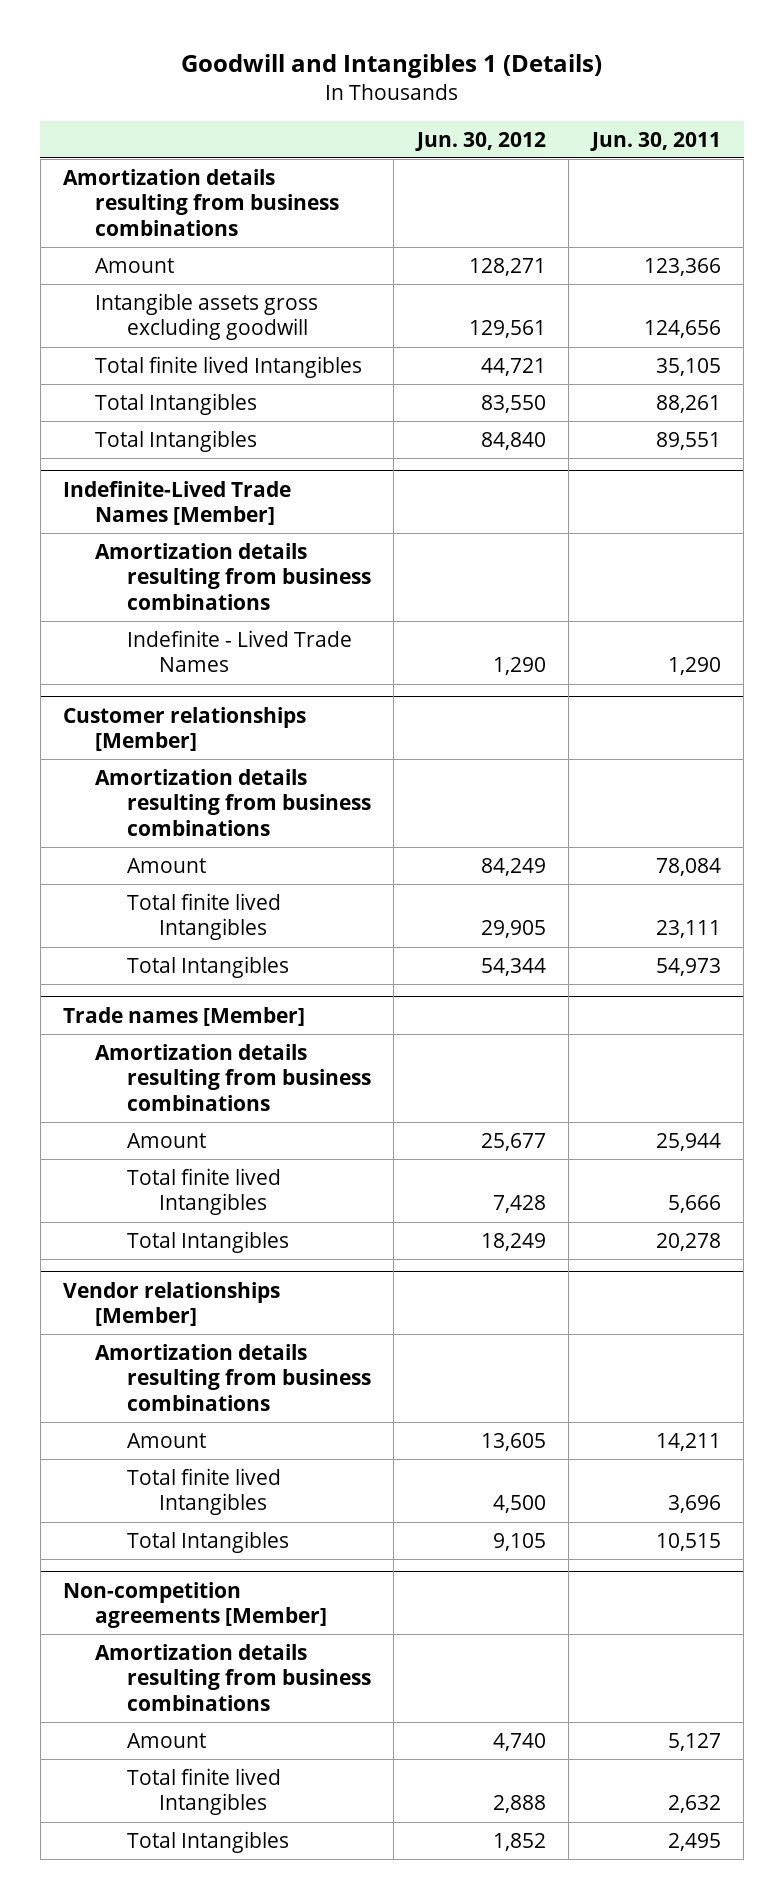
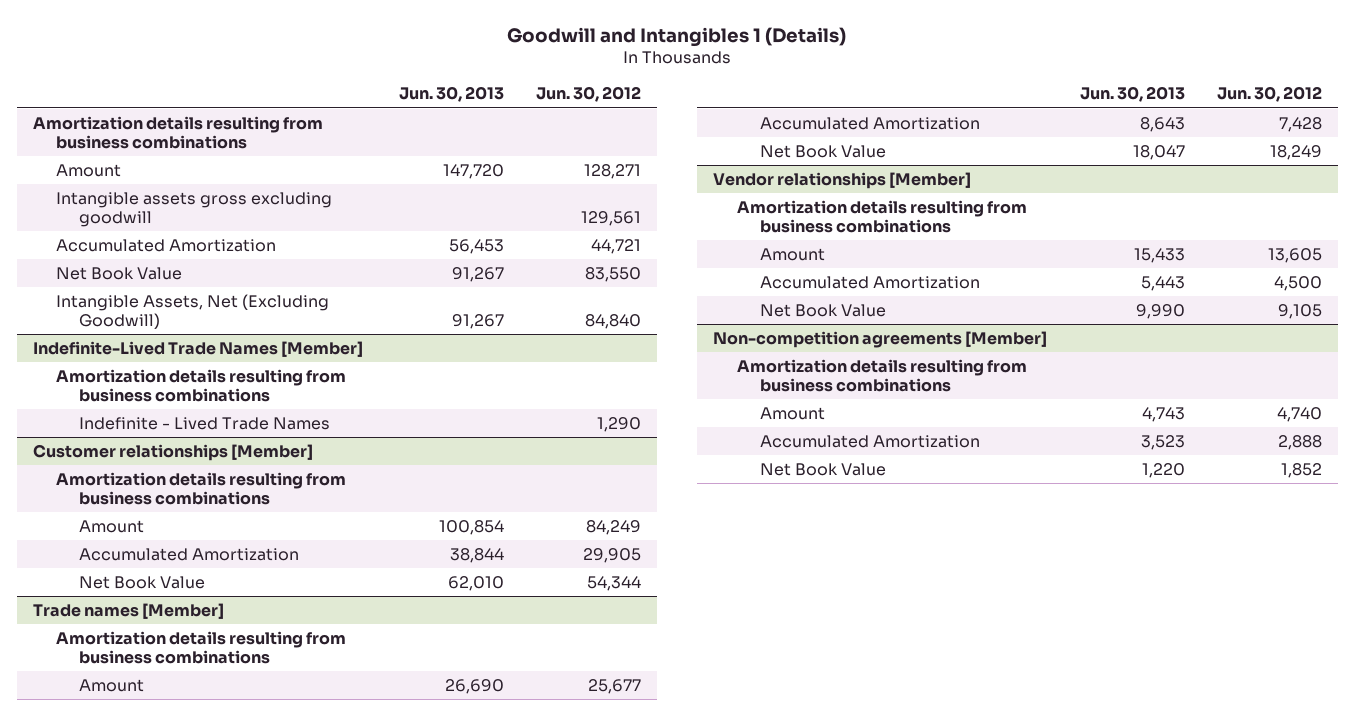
[589,131,721,151] Jun. 30, 2011 -> none
none -> [398,86,504,103] Jun. 30, 2013
[95,355,363,378] Total finite lived Intangibles -> [55,239,276,253] Accumulated Amortization
[95,392,258,415] Total Intangibles -> [55,267,182,281] Net Book Value
[95,429,258,452] Total Intangibles -> [55,294,329,329] Intangible Assets, Net (Excluding Goodwill)
[127,892,282,941] Total finite lived Intangibles -> [79,548,300,562] Accumulated Amortization
[127,955,290,978] Total Intangibles -> [79,576,206,590] Net Book Value
[127,1167,282,1216] Total finite lived Intangibles -> [759,117,980,131] Accumulated Amortization
[127,1230,290,1253] Total Intangibles -> [759,145,886,159] Net Book Value
[127,1467,282,1516] Total finite lived Intangibles -> [759,276,980,290] Accumulated Amortization
[127,1530,290,1553] Total Intangibles -> [759,304,886,318] Net Book Value
[127,1767,282,1816] Total finite lived Intangibles -> [759,435,980,449] Accumulated Amortization
[127,1830,290,1853] Total Intangibles -> [759,463,886,477] Net Book Value

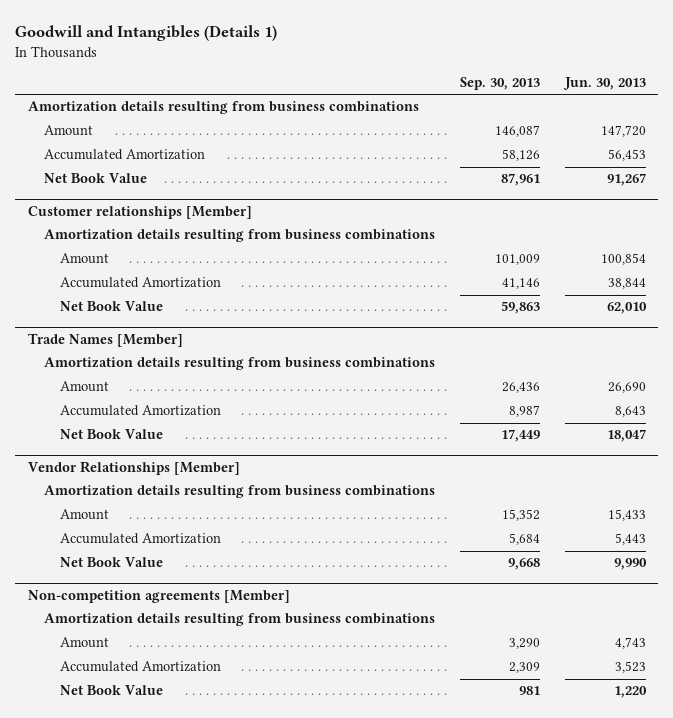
[507,26,847,47] Goodwill and Intangibles 1 (Details) -> [15,25,278,42] Goodwill and Intangibles (Details 1)
[536,86,642,103] Jun. 30, 2012 -> none
none -> [459,77,540,91] Sep. 30, 2013
[55,192,332,227] Intangible assets gross excluding goodwill -> none
[55,294,329,329] Intangible Assets, Net (Excluding Goodwill) -> none
[32,341,363,358] Indefinite-Lived Trade Names [Member] -> none
[55,369,346,402] Amortization details resulting from business combinations -> none
[79,417,331,431] Indefinite - Lived Trade Names -> none
[32,603,224,620] Trade names [Member] -> [27,332,183,347] Trade Names [Member]
[713,172,972,190] Vendor relationships [Member] -> [27,460,240,475] Vendor Relationships [Member]

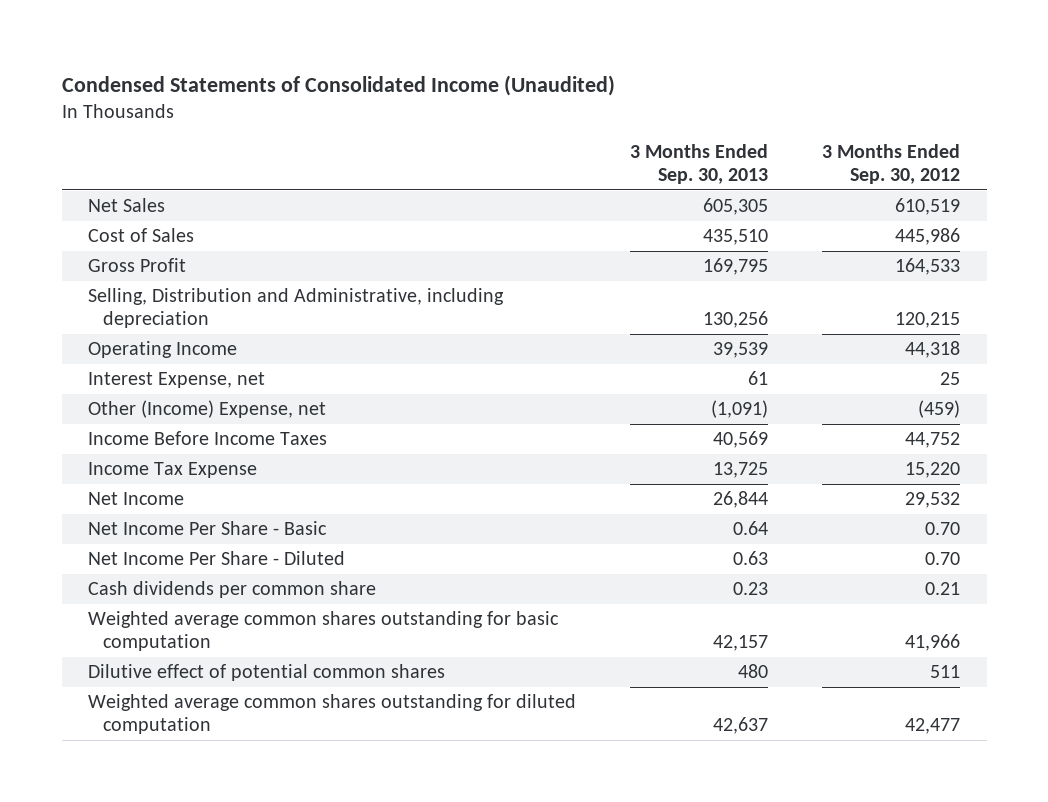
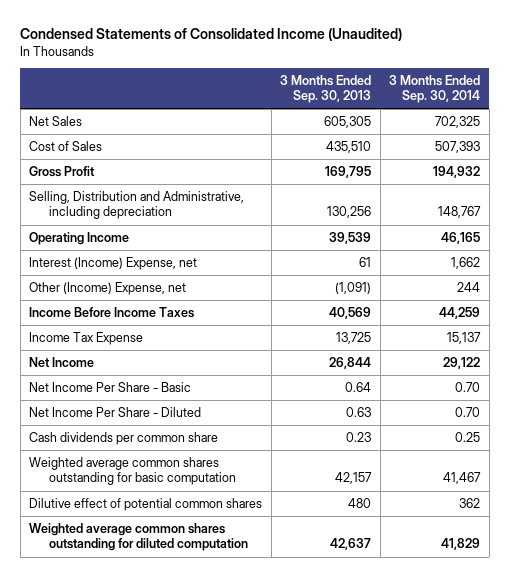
[821,144,960,185] 3 Months Ended Sep. 30, 2012 -> none
none -> [389,74,481,104] 3 Months Ended Sep. 30, 2014
[88,372,266,389] Interest Expense, net -> [29,257,198,271] Interest (Income) Expense, net

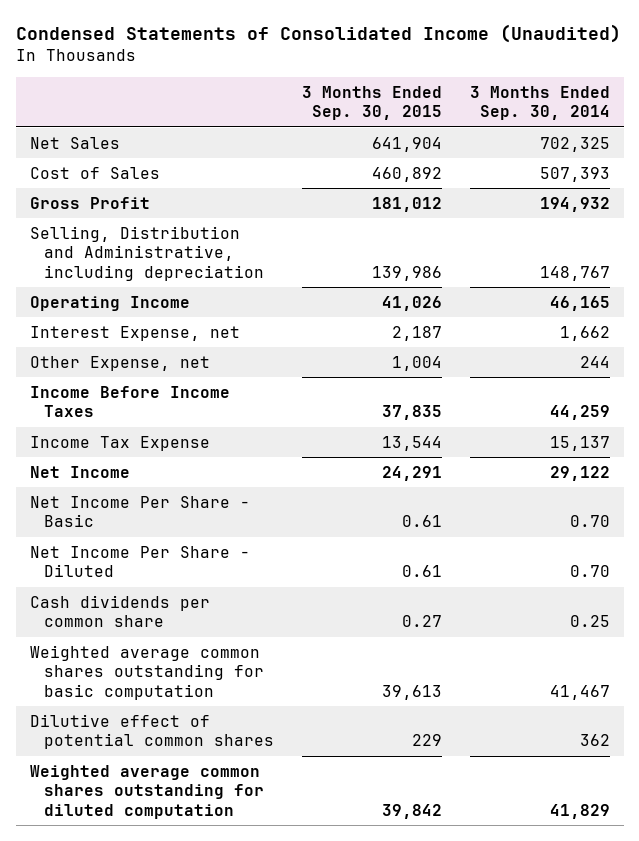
[280,74,372,104] 3 Months Ended Sep. 30, 2013 -> none
none -> [301,85,442,120] 3 Months Ended Sep. 30, 2015
[29,257,198,271] Interest (Income) Expense, net -> [29,325,240,341] Interest Expense, net
[29,282,187,296] Other (Income) Expense, net -> [29,355,210,371] Other Expense, net

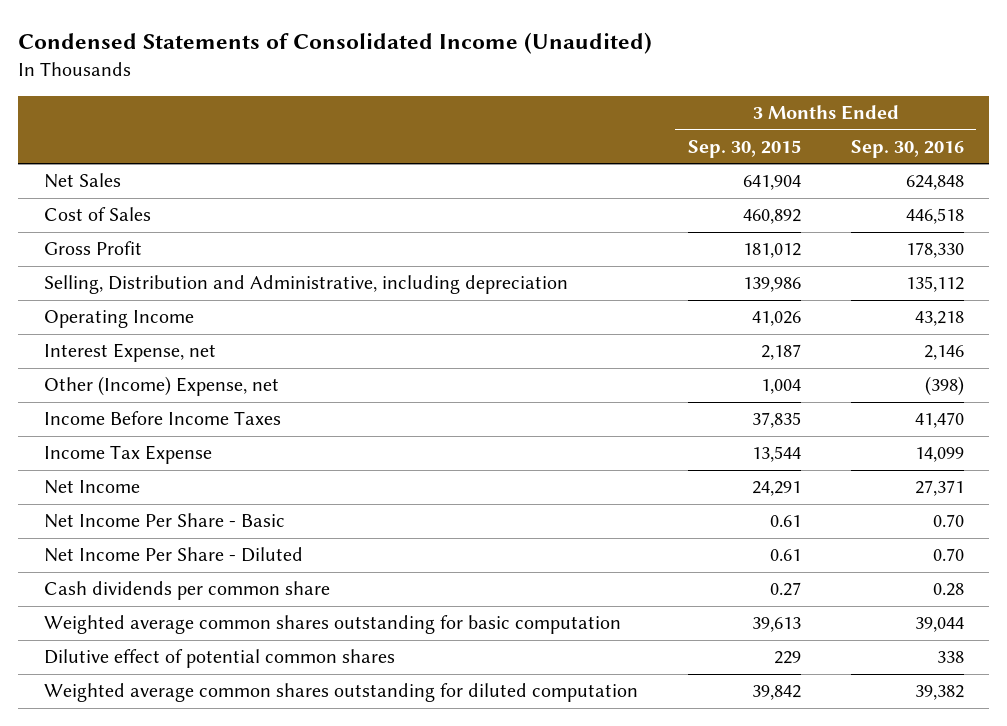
[469,85,610,120] 3 Months Ended Sep. 30, 2014 -> none
none -> [850,139,964,158] Sep. 30, 2016
[29,355,210,371] Other Expense, net -> [43,376,279,397] Other (Income) Expense, net

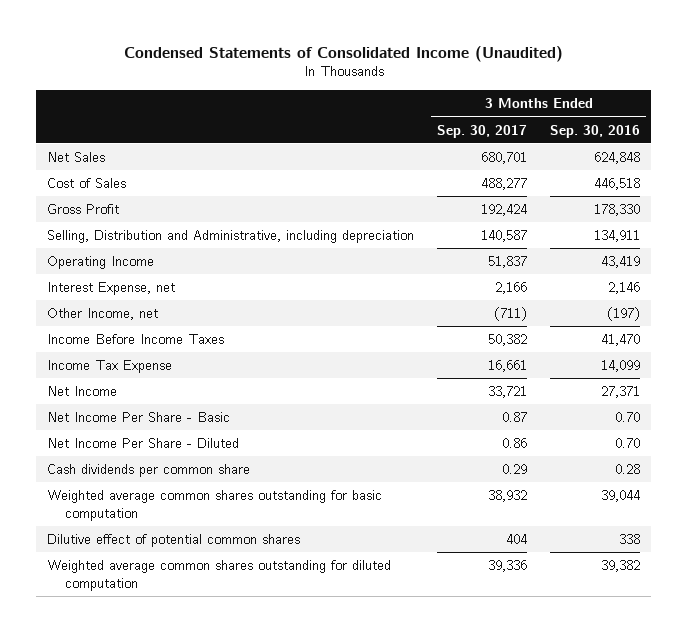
[687,139,801,158] Sep. 30, 2015 -> none
none -> [437,124,528,138] Sep. 30, 2017
[905,276,964,293] 135,112 -> [593,229,640,242] 134,911
[914,311,964,327] 43,218 -> [600,255,640,268] 43,419
[43,376,279,397] Other (Income) Expense, net -> [47,307,159,320] Other Income, net
[924,376,964,397] (398) -> [606,306,640,321] (197)

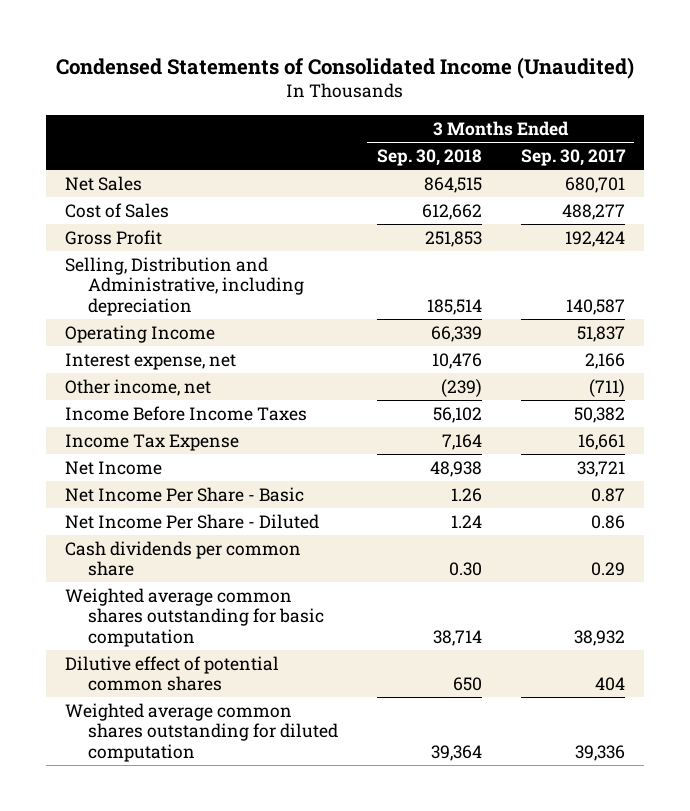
[549,124,640,138] Sep. 30, 2016 -> none
none -> [376,149,482,167] Sep. 30, 2018
[47,281,176,295] Interest Expense, net -> [65,352,237,370] Interest expense, net
[47,307,159,320] Other Income, net -> [65,378,212,396] Other income, net

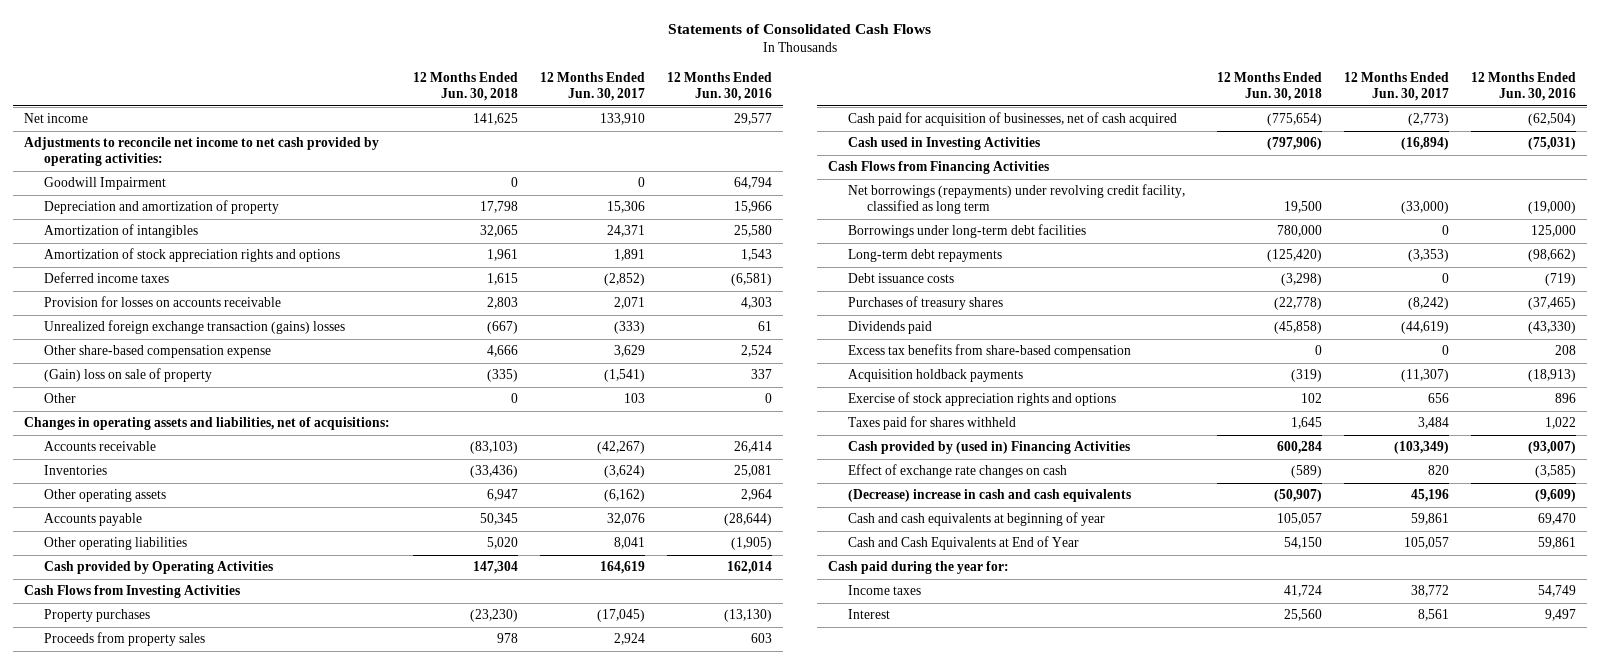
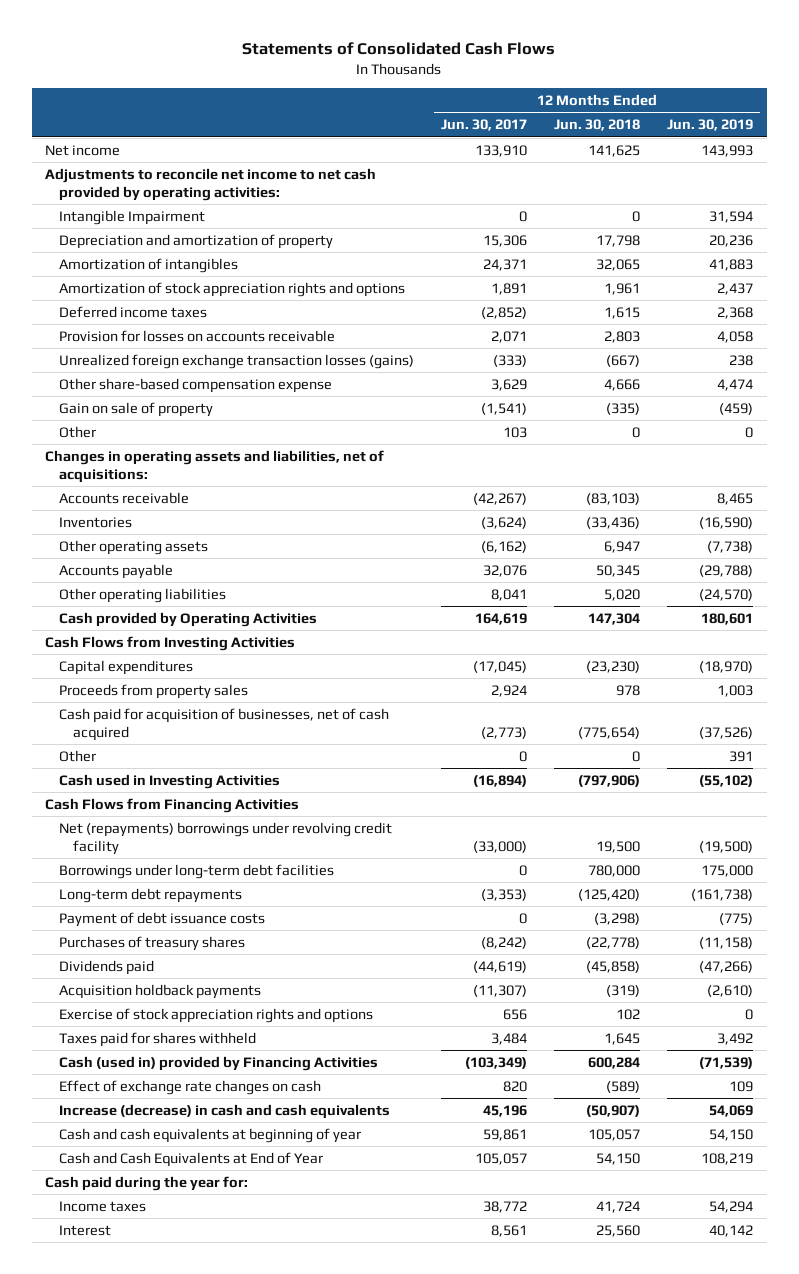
[667,72,773,102] 12 Months Ended Jun. 30, 2016 -> none
none -> [667,119,754,132] Jun. 30, 2019
[43,177,166,191] Goodwill Impairment -> none
none -> [59,209,206,225] Intangible Impairment
[43,320,345,335] Unrealized foreign exchange transaction (gains) losses -> [59,353,415,369] Unrealized foreign exchange transaction losses (gains)
[43,368,212,383] (Gain) loss on sale of property -> [59,401,214,417] Gain on sale of property
[43,609,150,623] Property purchases -> [59,659,194,675] Capital expenditures
none -> [59,749,97,762] Other
[847,184,1185,215] Net borrowings (repayments) under revolving credit facility, classified as long term -> [59,821,393,855] Net (repayments) borrowings under revolving credit facility
[847,273,954,284] Debt issuance costs -> [59,911,266,927] Payment of debt issuance costs
[847,344,1131,359] Excess tax benefits from share-based compensation -> none
[847,441,1130,455] Cash provided by (used in) Financing Activities -> [59,1055,379,1071] Cash (used in) provided by Financing Activities
[847,489,1131,503] (Decrease) increase in cash and cash equivalents -> [59,1103,391,1119] Increase (decrease) in cash and cash equivalents

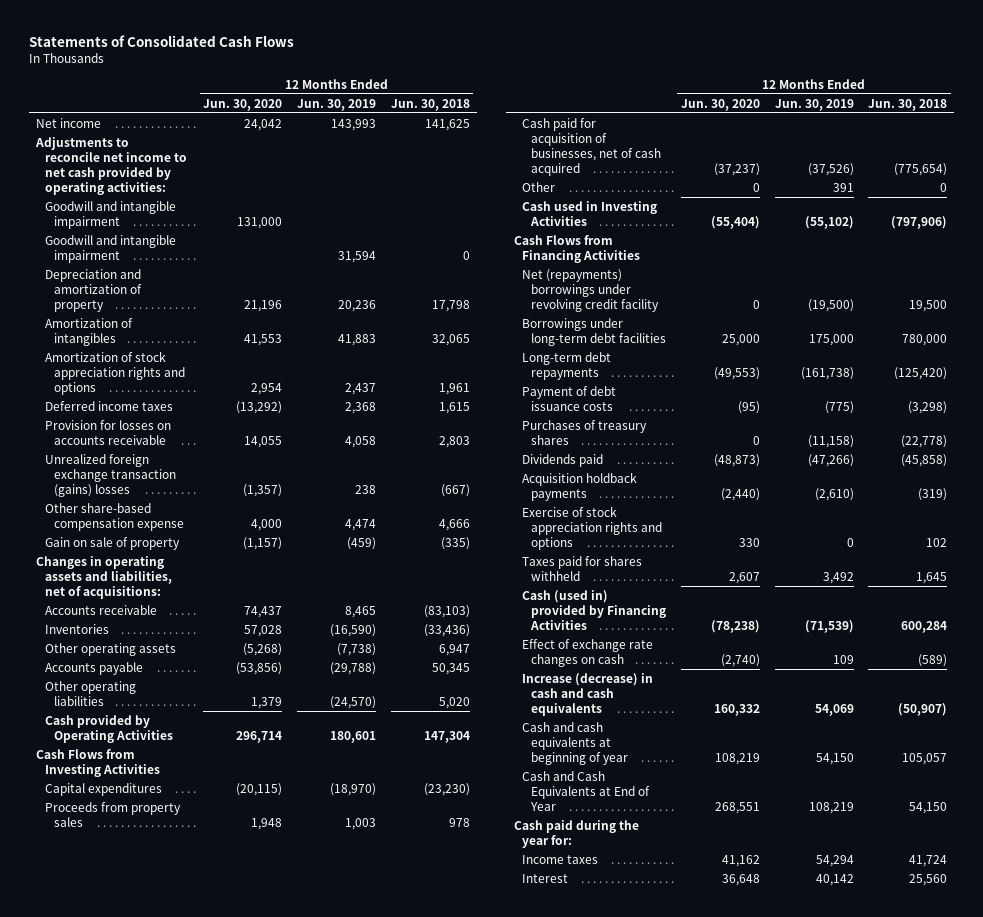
[441,119,528,132] Jun. 30, 2017 -> none
none -> [203,98,283,111] Jun. 30, 2020
none -> [44,200,176,229] Goodwill and intangible impairment
[59,209,206,225] Intangible Impairment -> [44,234,176,263] Goodwill and intangible impairment
[59,353,415,369] Unrealized foreign exchange transaction losses (gains) -> [44,453,176,497] Unrealized foreign exchange transaction (gains) losses
[59,425,97,438] Other -> none

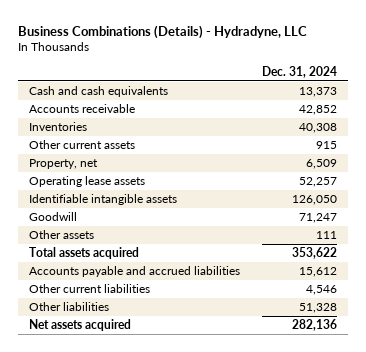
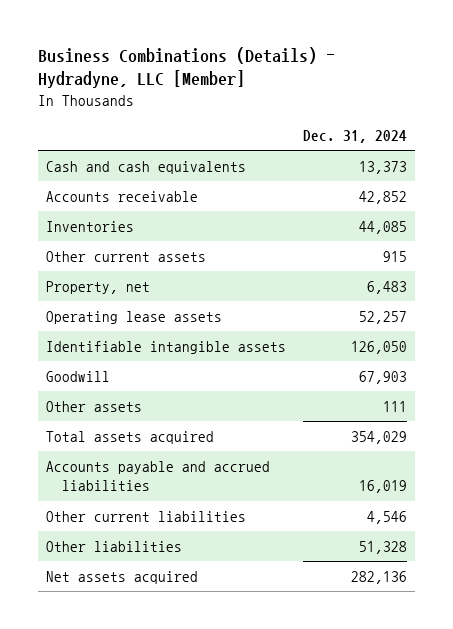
[17,24,307,39] Business Combinations (Details) - Hydradyne, LLC -> [37,47,335,89] Business Combinations (Details) - Hydradyne, LLC [Member]
[299,123,338,134] 40,308 -> [358,220,407,234] 44,085
[306,159,338,170] 6,509 -> [366,280,407,294] 6,483
[299,213,338,224] 71,247 -> [358,370,407,384] 67,903
[292,247,338,260] 353,622 -> [350,430,407,444] 354,029
[299,267,338,278] 15,612 -> [358,480,407,494] 16,019

